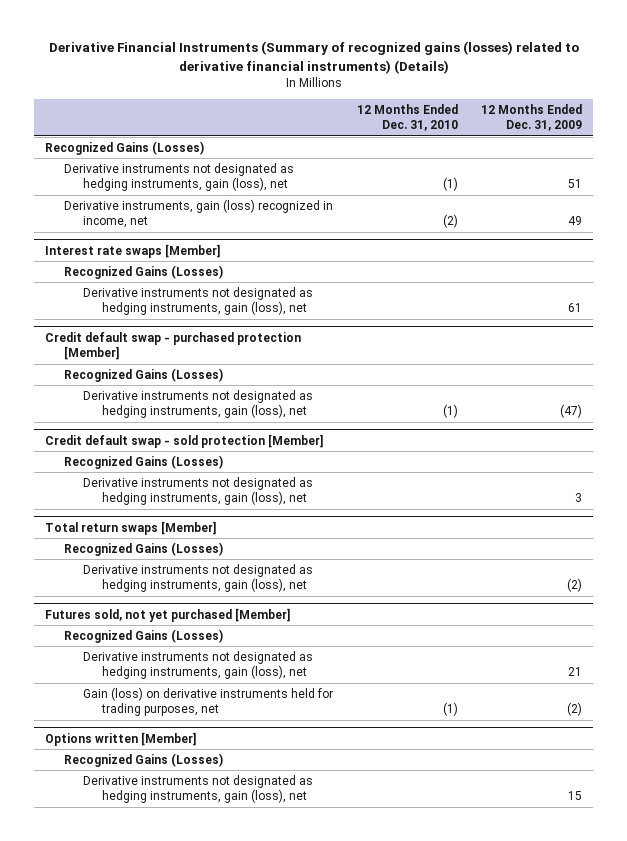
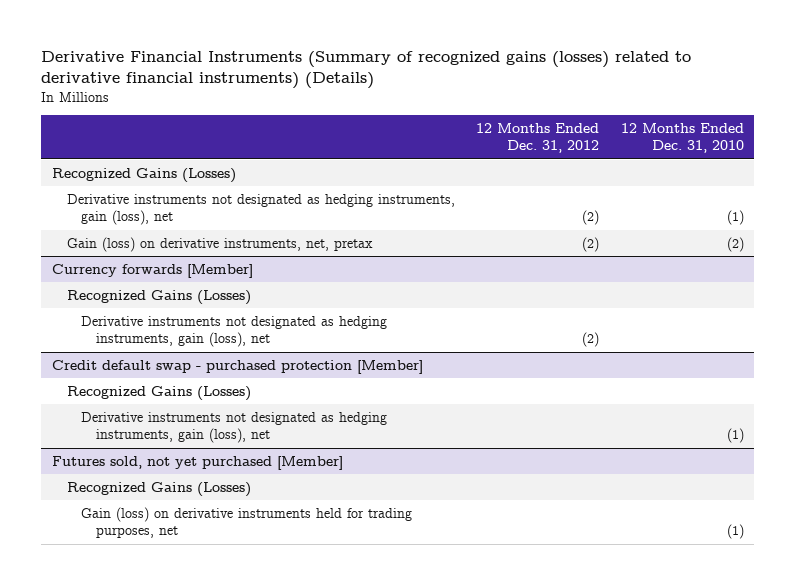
[480,103,582,132] 12 Months Ended Dec. 31, 2009 -> none
none -> [476,122,600,154] 12 Months Ended Dec. 31, 2012
[45,243,222,258] Interest rate swaps [Member] -> none
[64,264,224,279] Recognized Gains (Losses) -> none
[83,286,314,316] Derivative instruments not designated as hedging instruments, gain (loss), net -> none
[64,198,334,229] Derivative instruments, gain (loss) recognized in income, net -> [66,236,373,252] Gain (loss) on derivative instruments, net, pretax
none -> [51,263,253,278] Currency forwards [Member]
none -> [66,289,251,305] Recognized Gains (Losses)
none -> [81,315,388,348] Derivative instruments not designated as hedging instruments, gain (loss), net
[45,433,325,448] Credit default swap - sold protection [Member] -> none
[64,454,224,469] Recognized Gains (Losses) -> none
[83,476,314,506] Derivative instruments not designated as hedging instruments, gain (loss), net -> none
[45,520,218,535] Total return swaps [Member] -> none
[64,541,224,556] Recognized Gains (Losses) -> none
[83,563,314,593] Derivative instruments not designated as hedging instruments, gain (loss), net -> none
[83,650,314,680] Derivative instruments not designated as hedging instruments, gain (loss), net -> none
[45,731,198,746] Options written [Member] -> none
[64,752,224,767] Recognized Gains (Losses) -> none
[83,774,314,804] Derivative instruments not designated as hedging instruments, gain (loss), net -> none

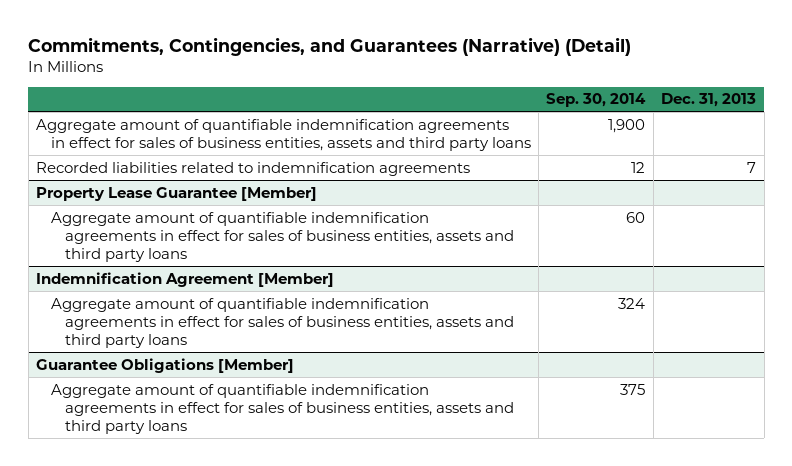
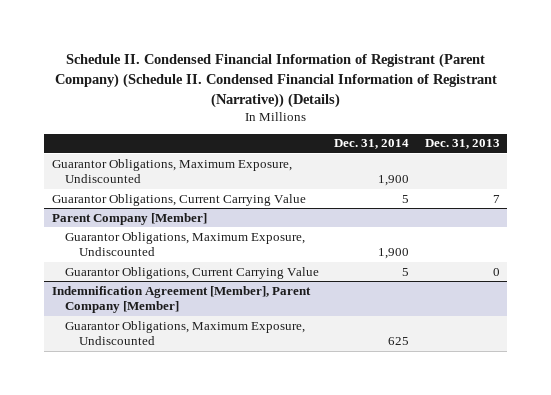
[28,36,632,56] Commitments, Contingencies, and Guarantees (Narrative) (Detail) -> [54,52,497,108] Schedule II. Condensed Financial Information of Registrant (Parent Company) (Schedule II. Condensed Financial Information of Registrant (Narrative)) (Details)
[546,93,647,108] Sep. 30, 2014 -> none
none -> [334,139,410,150] Dec. 31, 2014
[36,186,318,201] Property Lease Guarantee [Member] -> none
[50,211,515,262] Aggregate amount of quantifiable indemnification agreements in effect for sales of business entities, assets and third party loans -> none
[36,357,295,373] Guarantee Obligations [Member] -> none
[50,383,515,434] Aggregate amount of quantifiable indemnification agreements in effect for sales of business entities, assets and third party loans -> none
[36,118,531,151] Aggregate amount of quantifiable indemnification agreements in effect for sales of business entities, assets and third party loans -> [51,158,292,184] Guarantor Obligations, Maximum Exposure, Undiscounted
[36,161,471,176] Recorded liabilities related to indemnification agreements -> [51,193,306,206] Guarantor Obligations, Current Carrying Value
none -> [51,212,207,225] Parent Company [Member]
none -> [65,231,306,257] Guarantor Obligations, Maximum Exposure, Undiscounted
none -> [65,266,320,279] Guarantor Obligations, Current Carrying Value
[36,271,335,287] Indemnification Agreement [Member] -> [51,285,311,314] Indemnification Agreement [Member], Parent Company [Member]
[50,297,515,348] Aggregate amount of quantifiable indemnification agreements in effect for sales of business entities, assets and third party loans -> [65,320,306,346] Guarantor Obligations, Maximum Exposure, Undiscounted

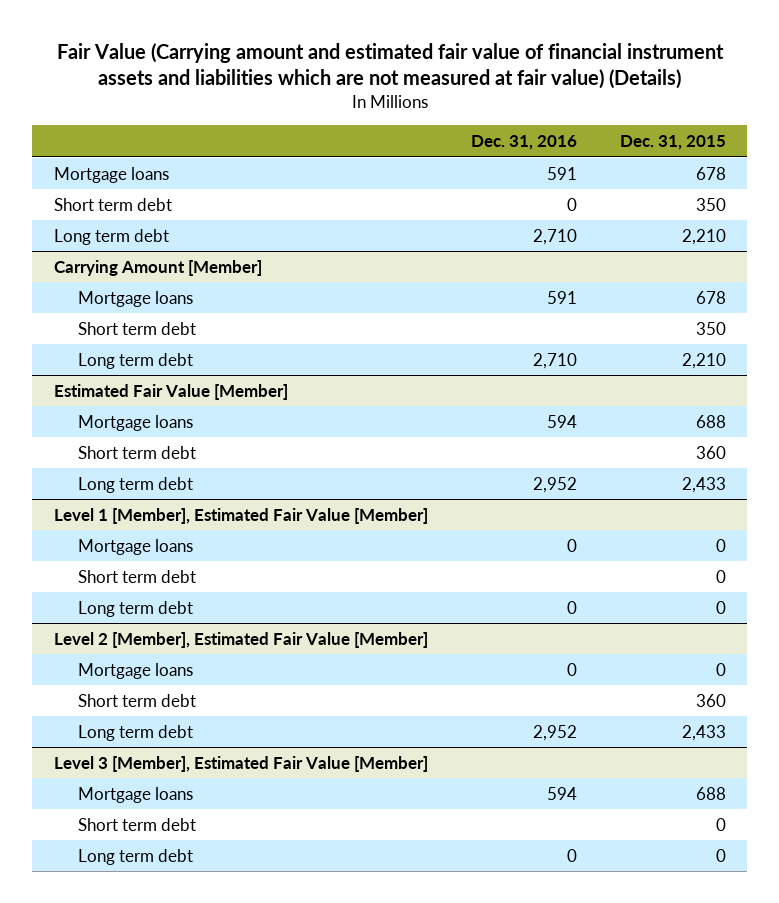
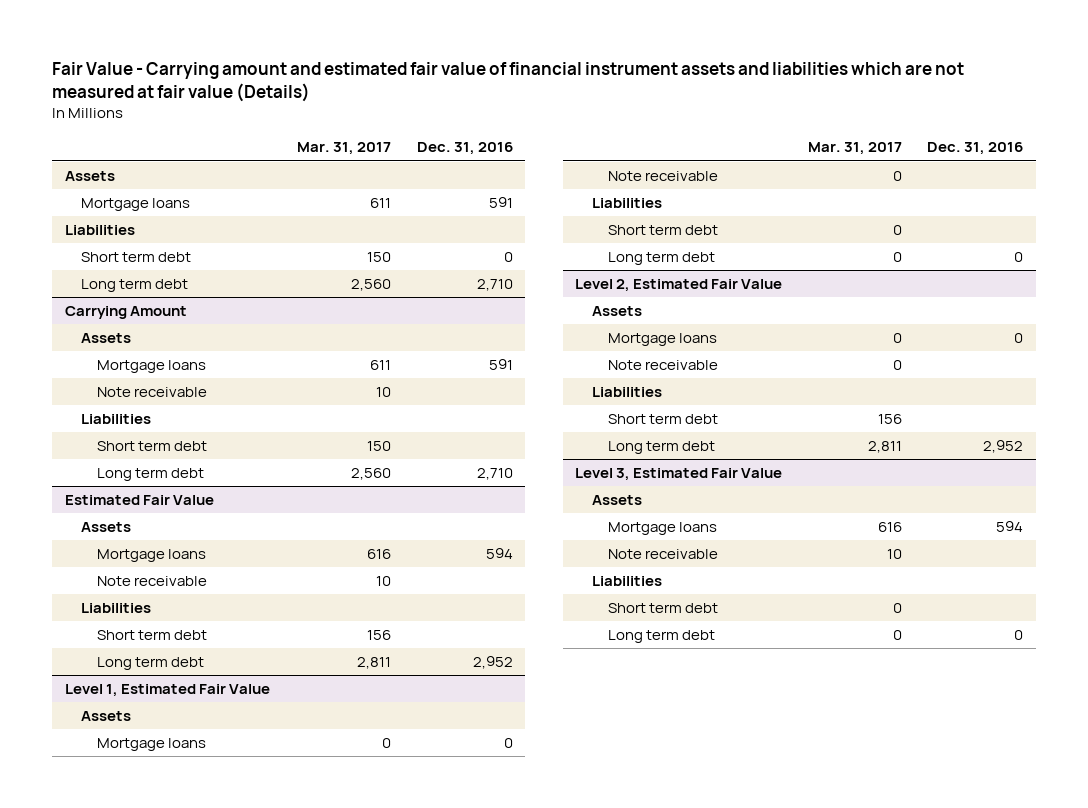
[56,42,724,90] Fair Value (Carrying amount and estimated fair value of financial instrument assets and liabilities which are not measured at fair value) (Details) -> [51,61,964,103] Fair Value - Carrying amount and estimated fair value of financial instrument assets and liabilities which are not measured at fair value (Details)
[619,135,726,151] Dec. 31, 2015 -> none
none -> [297,142,392,156] Mar. 31, 2017
none -> [64,171,115,182] Assets
none -> [64,225,135,236] Liabilities
[53,259,262,276] Carrying Amount [Member] -> [64,306,187,320] Carrying Amount
none -> [80,333,131,344] Assets
none -> [97,387,208,398] Note receivable
none -> [80,414,151,425] Liabilities
[53,383,288,400] Estimated Fair Value [Member] -> [64,495,214,506] Estimated Fair Value
none -> [80,522,131,533] Assets
none -> [97,576,208,587] Note receivable
none -> [80,603,151,614] Liabilities
[53,507,428,524] Level 1 [Member], Estimated Fair Value [Member] -> [64,684,270,698] Level 1, Estimated Fair Value
none -> [80,711,131,722] Assets
none -> [608,171,719,182] Note receivable
none -> [591,198,662,209] Liabilities
[53,631,428,648] Level 2 [Member], Estimated Fair Value [Member] -> [575,279,783,293] Level 2, Estimated Fair Value
none -> [591,306,642,317] Assets
none -> [608,360,719,371] Note receivable
none -> [591,387,662,398] Liabilities
[53,755,428,772] Level 3 [Member], Estimated Fair Value [Member] -> [575,468,783,482] Level 3, Estimated Fair Value
none -> [591,495,642,506] Assets
none -> [608,549,719,560] Note receivable
none -> [591,576,662,587] Liabilities

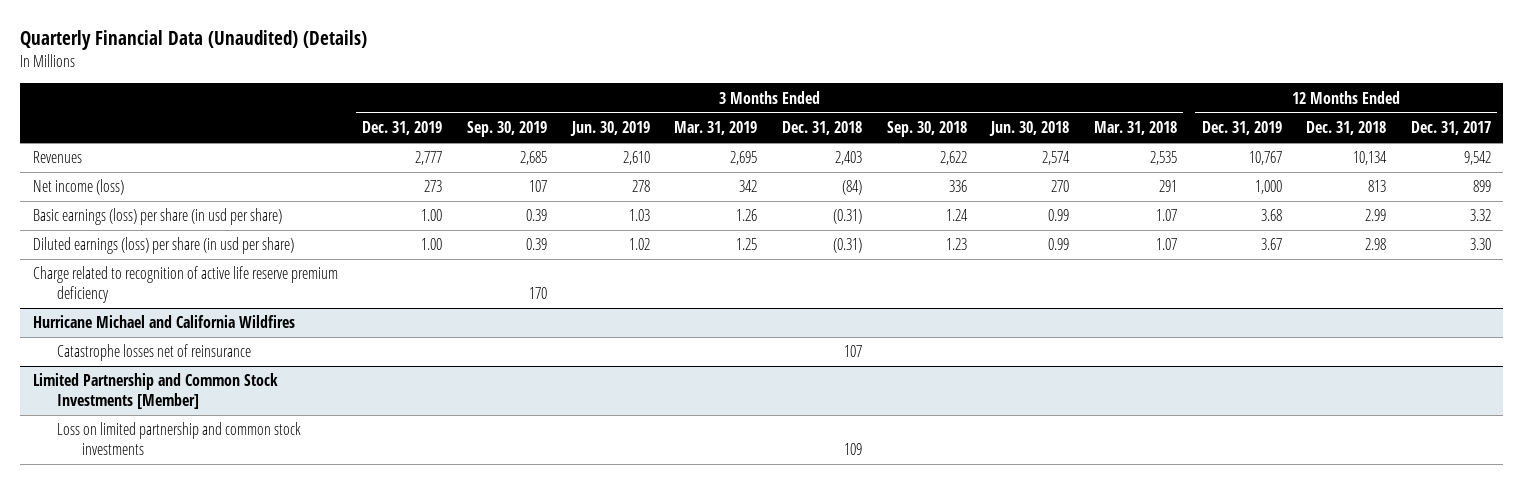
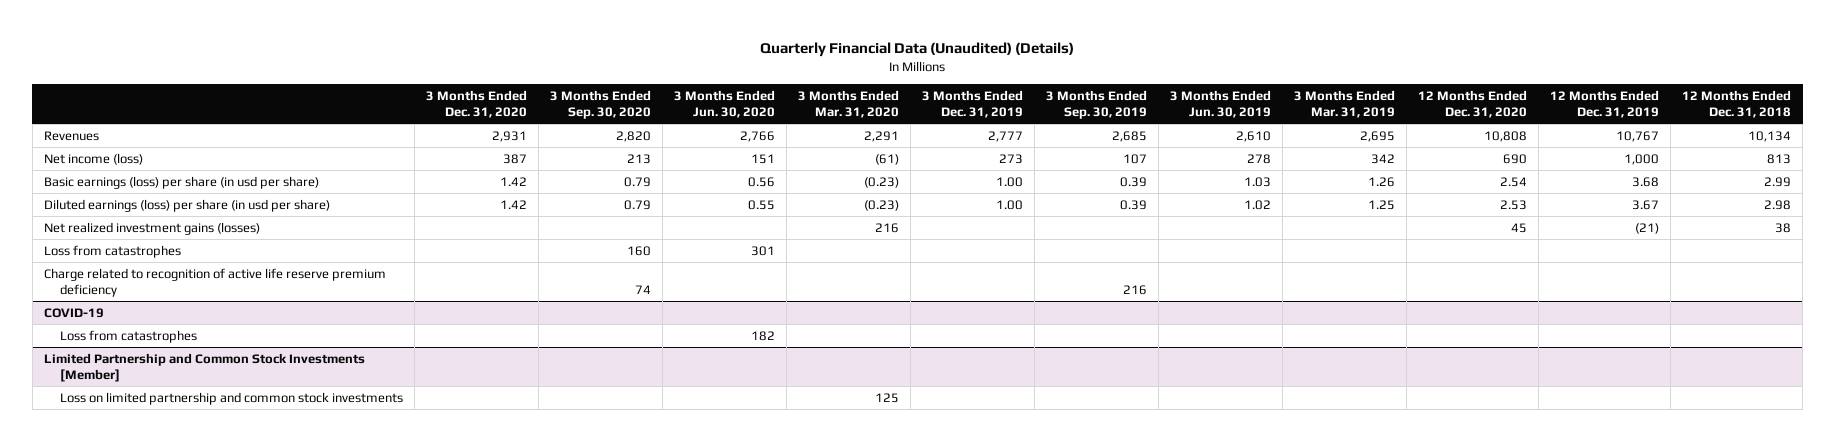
[782,121,863,136] Dec. 31, 2018 -> none
[886,121,967,138] Sep. 30, 2018 -> none
[989,121,1070,137] Jun. 30, 2018 -> none
[1094,121,1178,136] Mar. 31, 2018 -> none
[1410,121,1491,136] Dec. 31, 2017 -> none
none -> [425,89,527,118] 3 Months Ended Dec. 31, 2020
none -> [549,89,651,119] 3 Months Ended Sep. 30, 2020
none -> [673,89,775,118] 3 Months Ended Jun. 30, 2020
none -> [798,89,900,118] 3 Months Ended Mar. 31, 2020
none -> [1418,89,1528,118] 12 Months Ended Dec. 31, 2020
[32,315,295,329] Hurricane Michael and California Wildfires -> none
[57,344,252,362] Catastrophe losses net of reinsurance -> none
none -> [43,221,260,235] Net realized investment gains (losses)
none -> [43,244,181,258] Loss from catastrophes
[529,287,548,300] 170 -> [1123,285,1148,296] 216
none -> [43,307,104,318] COVID-19
none -> [59,329,197,343] Loss from catastrophes

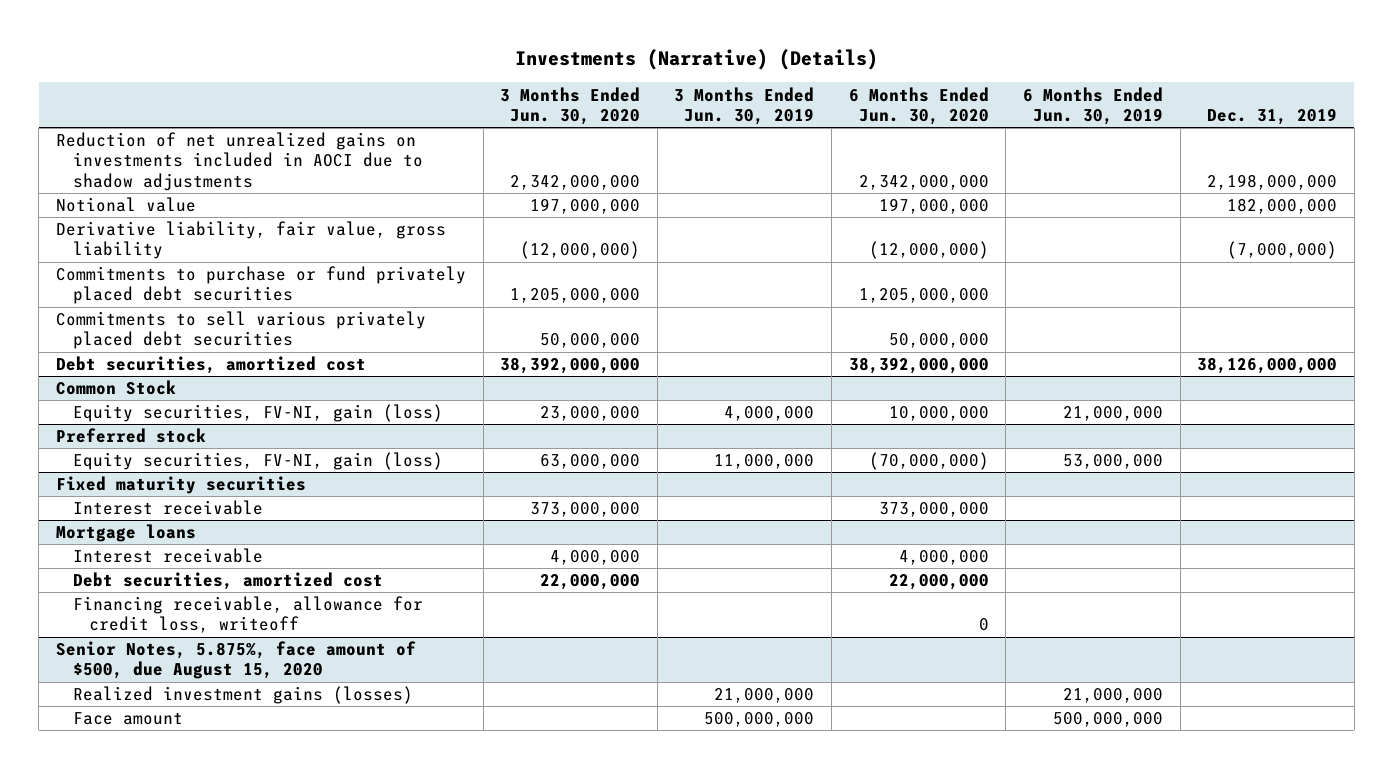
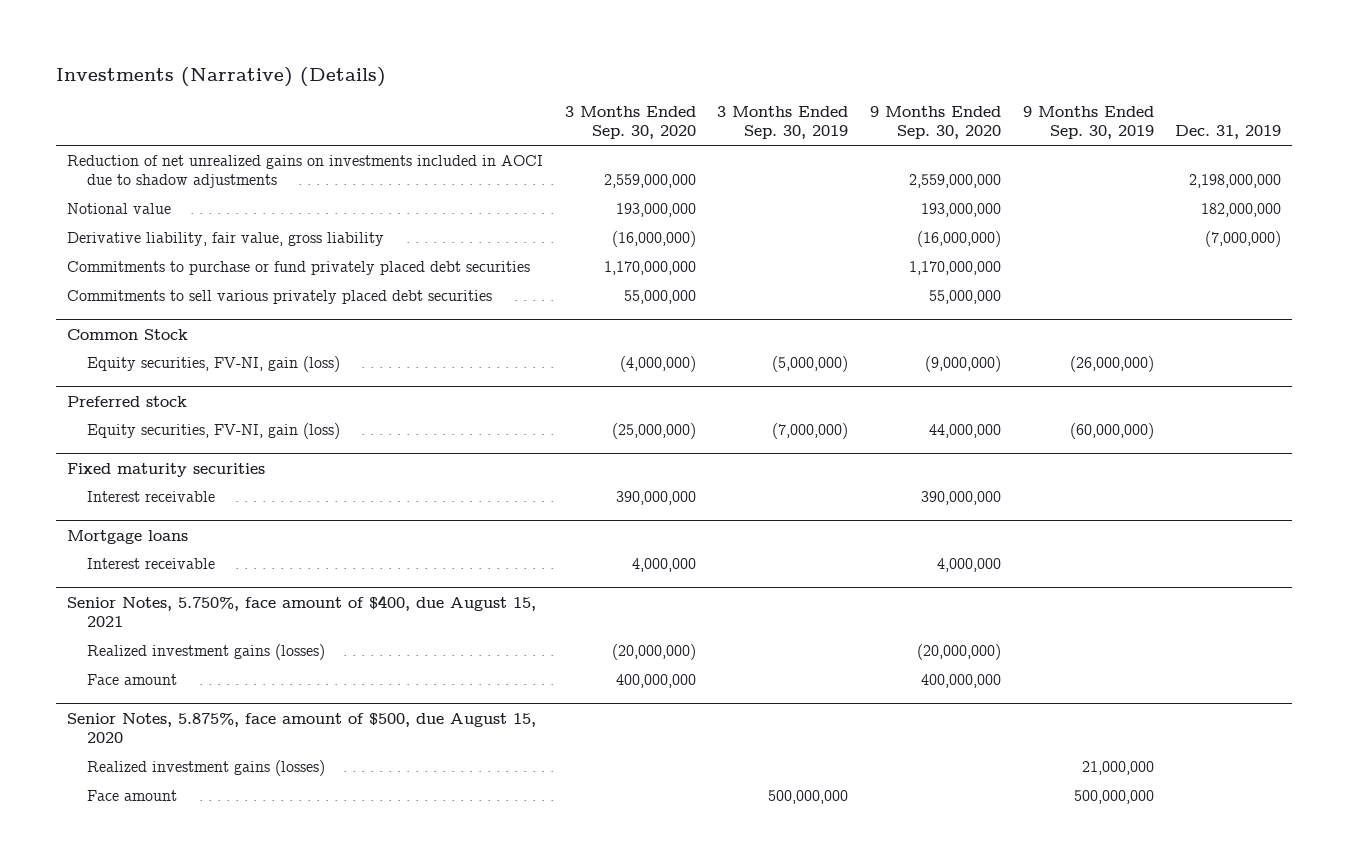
[500,86,641,125] 3 Months Ended Jun. 30, 2020 -> none
[674,86,815,125] 3 Months Ended Jun. 30, 2019 -> none
[848,86,989,125] 6 Months Ended Jun. 30, 2020 -> none
[1023,86,1164,125] 6 Months Ended Jun. 30, 2019 -> none
none -> [564,106,696,140] 3 Months Ended Sep. 30, 2020
none -> [717,106,849,140] 3 Months Ended Sep. 30, 2019
none -> [869,106,1001,140] 9 Months Ended Sep. 30, 2020
none -> [1022,106,1154,140] 9 Months Ended Sep. 30, 2019
[55,356,366,375] Debt securities, amortized cost -> none
[72,572,383,591] Debt securities, amortized cost -> none
[72,596,423,634] Financing receivable, allowance for credit loss, writeoff -> none
none -> [67,594,537,627] Senior Notes, 5.750%, face amount of $400, due August 15, 2021
none -> [86,643,325,660] Realized investment gains (losses)
none -> [86,673,177,685] Face amount

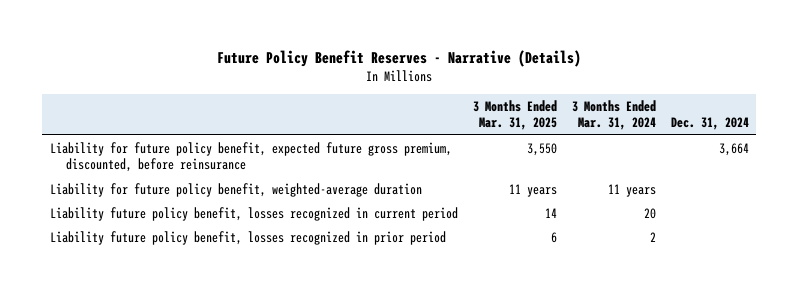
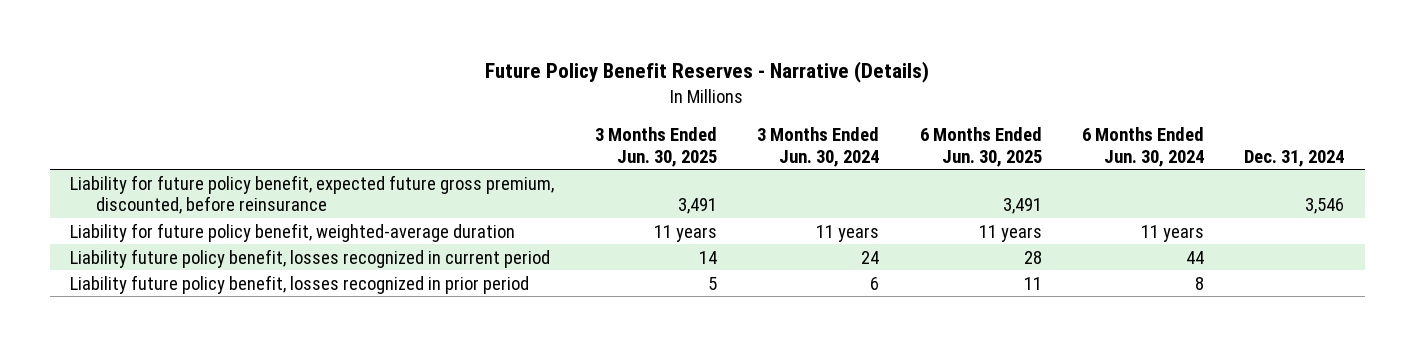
[472,99,557,131] 3 Months Ended Mar. 31, 2025 -> none
[571,99,656,131] 3 Months Ended Mar. 31, 2024 -> none
none -> [594,127,717,167] 3 Months Ended Jun. 30, 2025
none -> [757,127,880,167] 3 Months Ended Jun. 30, 2024
none -> [919,127,1042,167] 6 Months Ended Jun. 30, 2025
none -> [1081,127,1204,167] 6 Months Ended Jun. 30, 2024
[718,142,749,156] 3,664 -> [1305,198,1345,215] 3,546

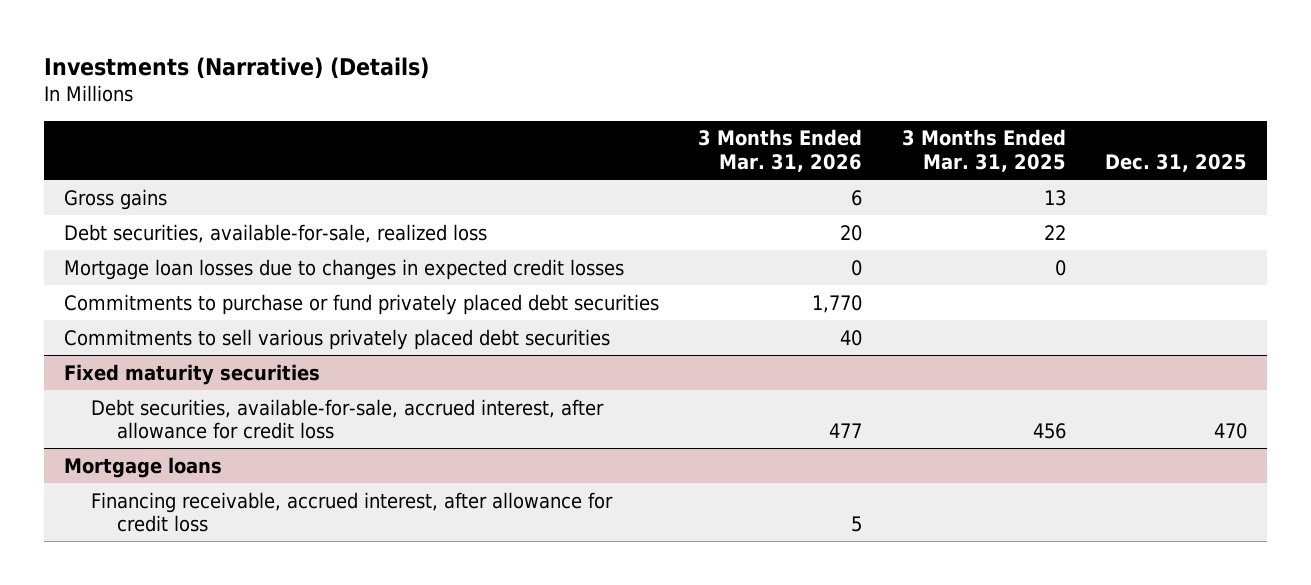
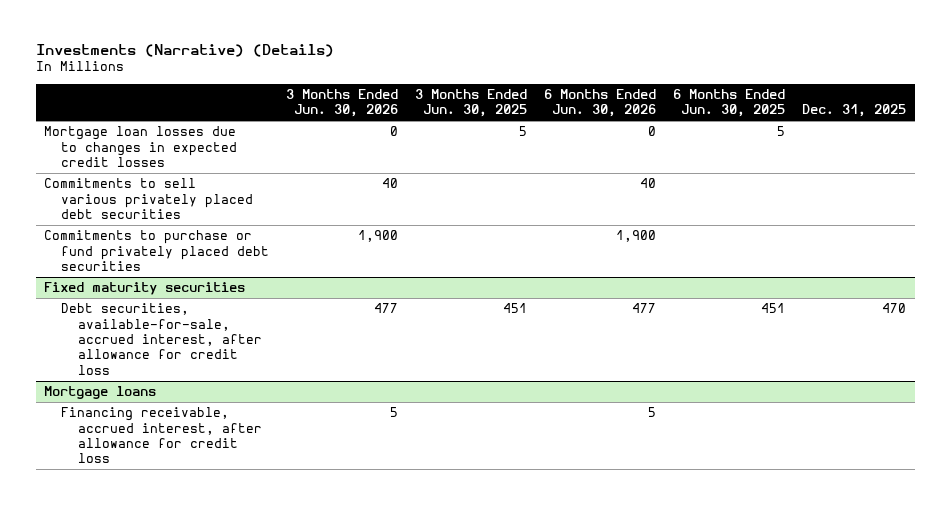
[698,129,863,173] 3 Months Ended Mar. 31, 2026 -> none
[901,129,1066,173] 3 Months Ended Mar. 31, 2025 -> none
none -> [286,88,399,118] 3 Months Ended Jun. 30, 2026
none -> [415,88,528,118] 3 Months Ended Jun. 30, 2025
none -> [544,88,657,118] 6 Months Ended Jun. 30, 2026
none -> [673,88,786,118] 6 Months Ended Jun. 30, 2025
[64,188,168,210] Gross gains -> none
[64,223,488,243] Debt securities, available-for-sale, realized loss -> none
[64,293,660,315] Commitments to purchase or fund privately placed debt securities -> [44,230,269,271] Commitments to purchase or fund privately placed debt securities

